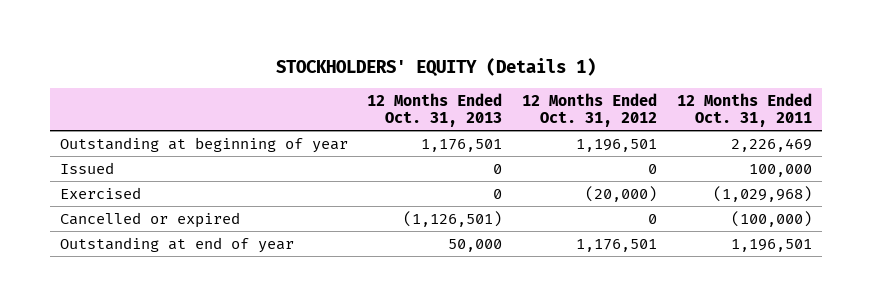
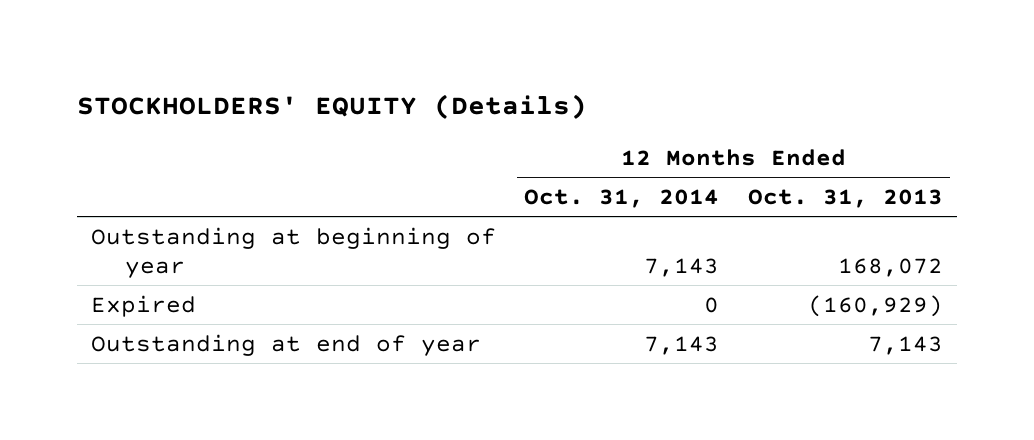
[275,57,596,76] STOCKHOLDERS' EQUITY (Details 1) -> [76,94,587,120] STOCKHOLDERS' EQUITY (Details)
[522,92,658,127] 12 Months Ended Oct. 31, 2012 -> none
[677,92,813,127] 12 Months Ended Oct. 31, 2011 -> none
none -> [524,188,720,208] Oct. 31, 2014
[59,161,114,174] Issued -> none
[59,186,141,199] Exercised -> none
[421,138,503,152] 1,176,501 -> [837,258,943,278] 168,072
[59,211,240,228] Cancelled or expired -> [90,294,196,317] Expired
[403,210,503,227] (1,126,501) -> [807,294,943,317] (160,929)
[448,238,503,252] 50,000 -> [867,335,943,355] 7,143

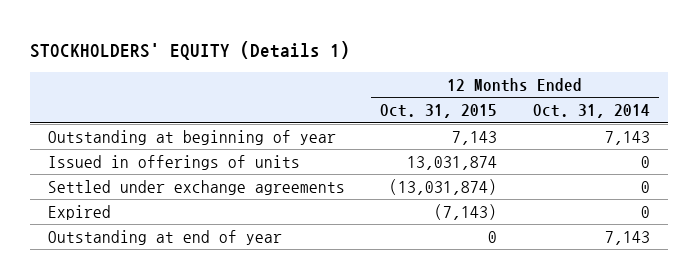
[76,94,587,120] STOCKHOLDERS' EQUITY (Details) -> [29,40,350,60] STOCKHOLDERS' EQUITY (Details 1)
[747,188,943,208] Oct. 31, 2013 -> none
none -> [380,104,498,119] Oct. 31, 2015
none -> [47,154,300,170] Issued in offerings of units
none -> [47,179,345,195] Settled under exchange agreements

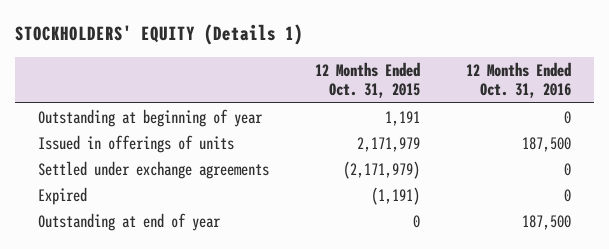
[533,104,651,119] Oct. 31, 2014 -> none
none -> [466,61,572,99] 12 Months Ended Oct. 31, 2016
[452,130,498,145] 7,143 -> [385,110,421,126] 1,191
[407,155,498,170] 13,031,874 -> [357,136,421,152] 2,171,979
[389,178,498,195] (13,031,874) -> [343,160,421,179] (2,171,979)
[434,203,498,220] (7,143) -> [371,186,421,205] (1,191)

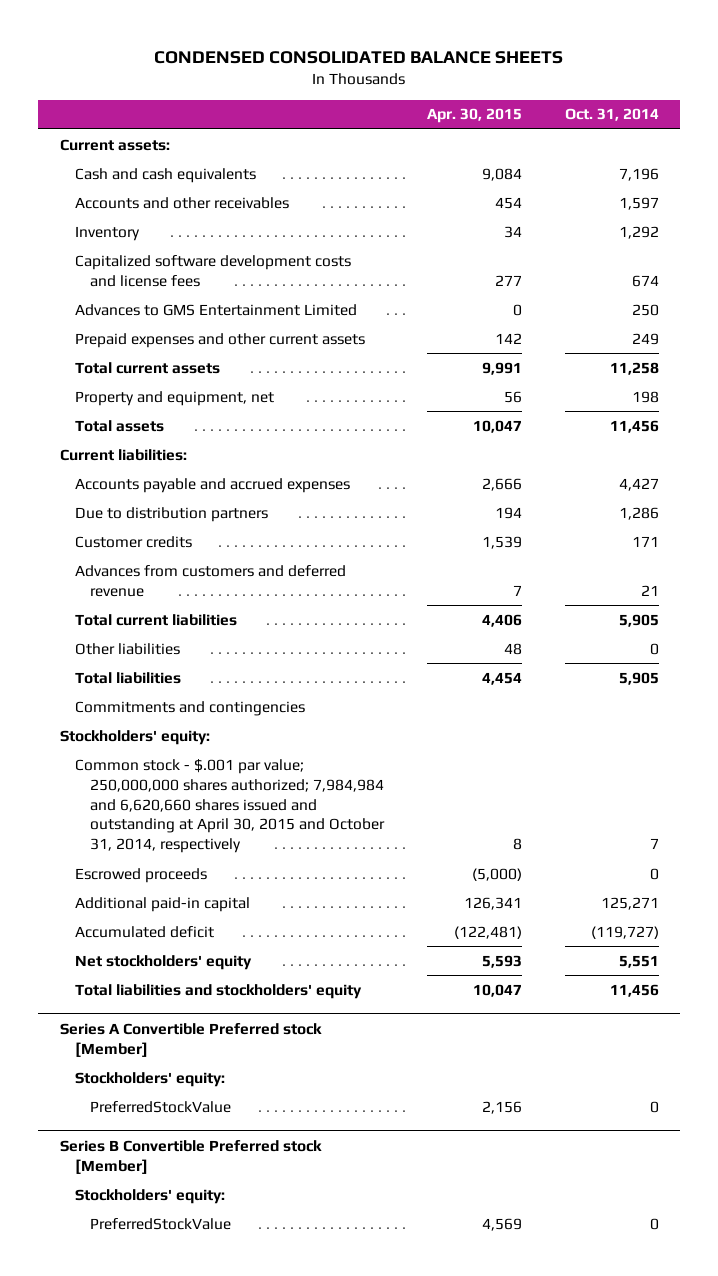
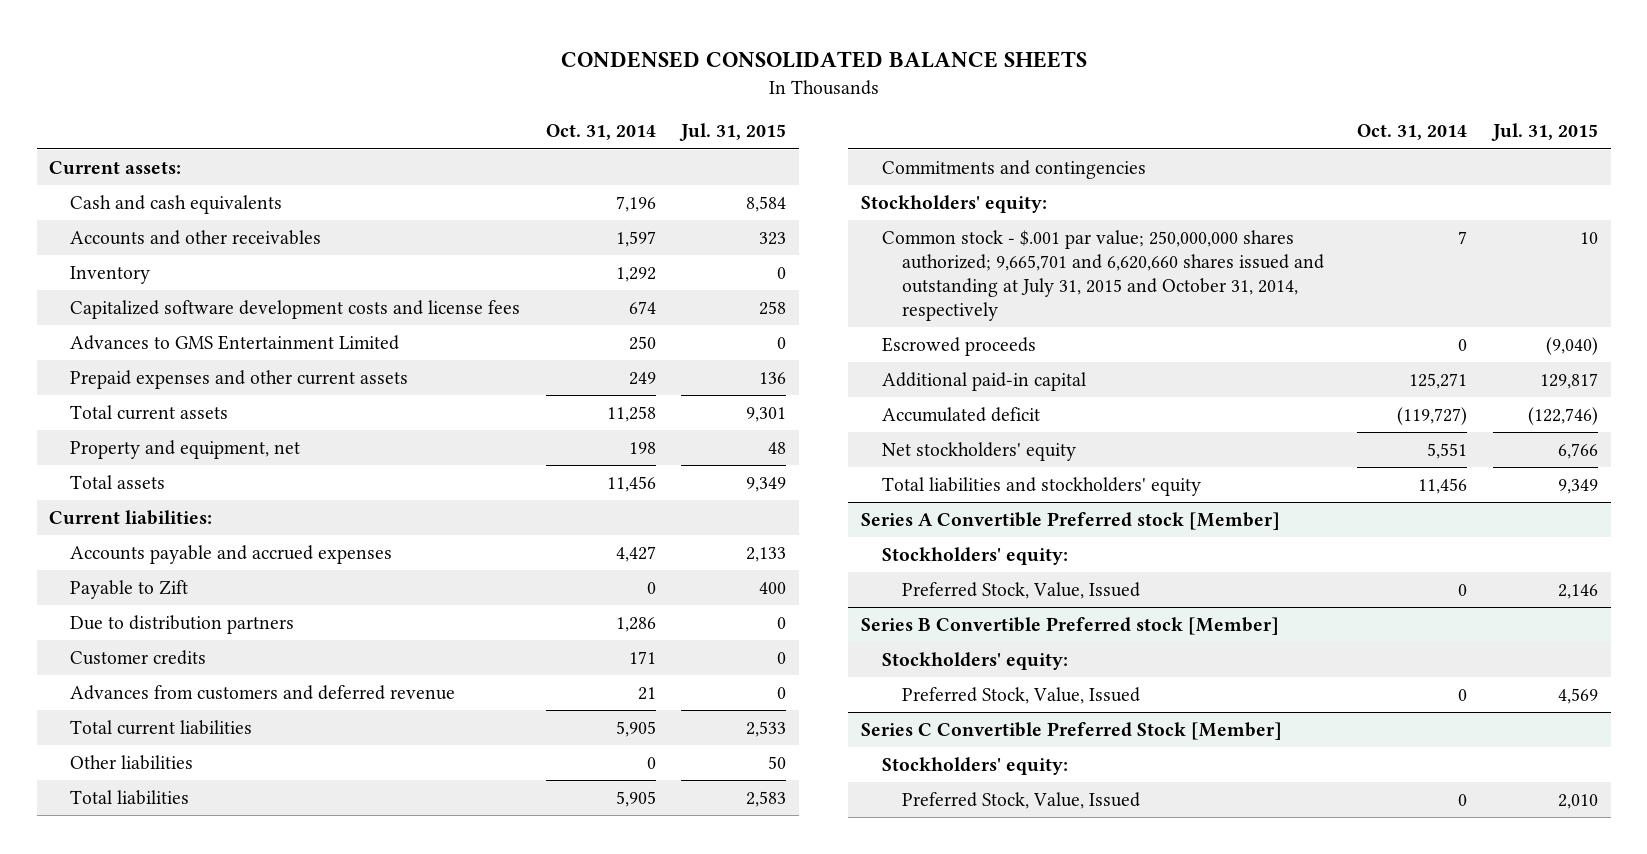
[427,108,523,124] Apr. 30, 2015 -> none
none -> [679,123,787,142] Jul. 31, 2015
none -> [69,580,188,600] Payable to Zift
[74,758,386,854] Common stock - $.001 par value; 250,000,000 shares authorized; 7,984,984 and 6,620,660 shares issued and outstanding at April 30, 2015 and October 31, 2014, respectively -> [881,230,1325,322] Common stock - $.001 par value; 250,000,000 shares authorized; 9,665,701 and 6,620,660 shares issued and outstanding at July 31, 2015 and October 31, 2014, respectively
[90,1100,232,1113] PreferredStockValue -> [902,582,1141,600] Preferred Stock, Value, Issued
[90,1217,232,1230] PreferredStockValue -> [902,687,1141,705] Preferred Stock, Value, Issued
none -> [861,722,1283,741] Series C Convertible Preferred Stock [Member]
none -> [881,757,1068,776] Stockholders' equity:
none -> [902,792,1141,810] Preferred Stock, Value, Issued

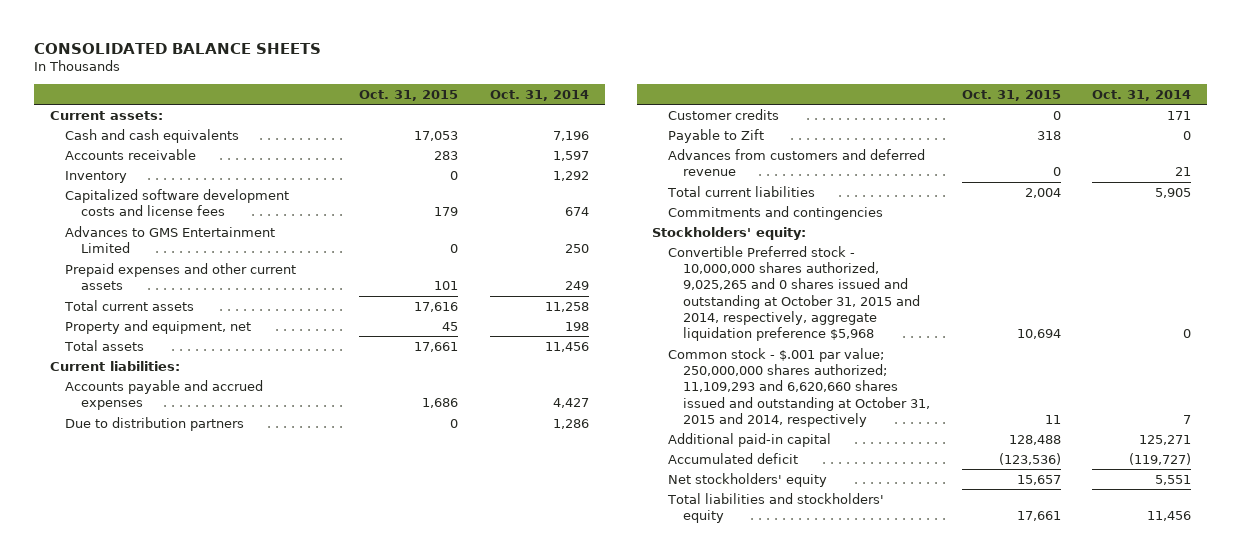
[560,51,1087,69] CONDENSED CONSOLIDATED BALANCE SHEETS -> [34,42,322,54] CONSOLIDATED BALANCE SHEETS
[679,123,787,142] Jul. 31, 2015 -> none
none -> [359,89,459,101] Oct. 31, 2015
[69,230,321,246] Accounts and other receivables -> [65,148,197,160] Accounts receivable
[69,580,188,600] Payable to Zift -> [667,128,764,143] Payable to Zift
[69,755,193,771] Other liabilities -> none
[69,790,189,806] Total liabilities -> none
[881,337,1036,357] Escrowed proceeds -> none
none -> [667,245,921,342] Convertible Preferred stock - 10,000,000 shares authorized, 9,025,265 and 0 shares issued and outstanding at October 31, 2015 and 2014, respectively, aggregate liquidation preference $5,968
[881,230,1325,322] Common stock - $.001 par value; 250,000,000 shares authorized; 9,665,701 and 6,620,660 shares issued and outstanding at July 31, 2015 and October 31, 2014, respectively -> [667,347,931,427] Common stock - $.001 par value; 250,000,000 shares authorized; 11,109,293 and 6,620,660 shares issued and outstanding at October 31, 2015 and 2014, respectively
[861,512,1281,531] Series A Convertible Preferred stock [Member] -> none
[881,547,1068,566] Stockholders' equity: -> none
[902,582,1141,600] Preferred Stock, Value, Issued -> none
[861,617,1280,636] Series B Convertible Preferred stock [Member] -> none
[881,652,1068,671] Stockholders' equity: -> none
[902,687,1141,705] Preferred Stock, Value, Issued -> none
[861,722,1283,741] Series C Convertible Preferred Stock [Member] -> none
[881,757,1068,776] Stockholders' equity: -> none
[902,792,1141,810] Preferred Stock, Value, Issued -> none

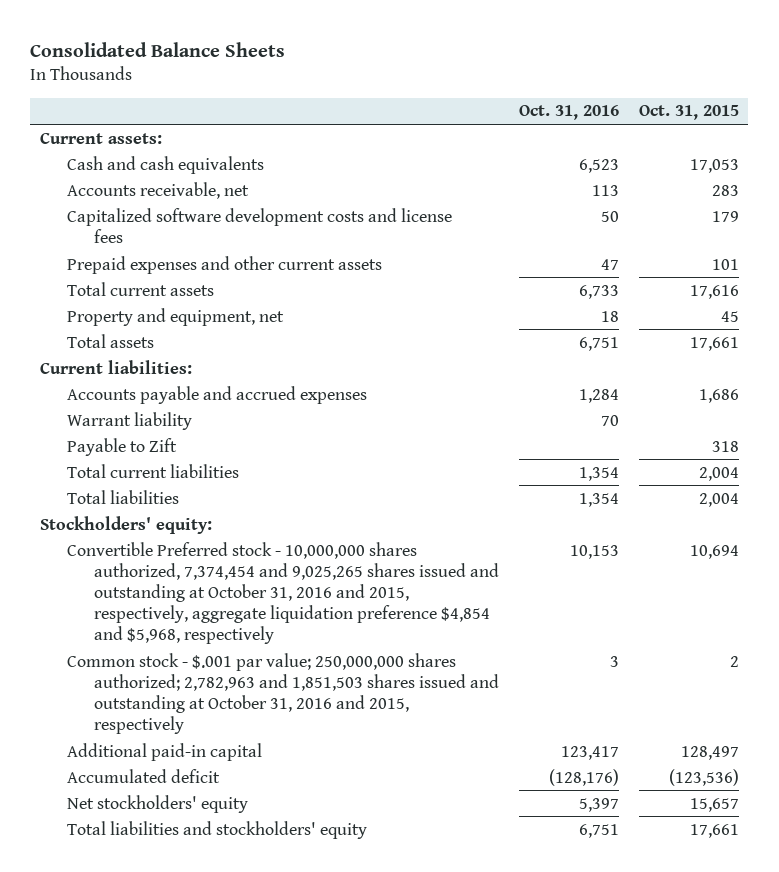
[34,42,322,54] CONSOLIDATED BALANCE SHEETS -> [30,42,286,58] Consolidated Balance Sheets
[489,89,589,101] Oct. 31, 2014 -> none
none -> [519,105,620,121] Oct. 31, 2016
[65,170,128,183] Inventory -> none
[65,148,197,160] Accounts receivable -> [67,181,250,199] Accounts receivable, net
[65,225,276,254] Advances to GMS Entertainment Limited -> none
[65,416,245,431] Due to distribution partners -> none
[667,108,779,120] Customer credits -> none
none -> [67,411,193,430] Warrant liability
[667,148,925,177] Advances from customers and deferred revenue -> none
[667,205,883,220] Commitments and contingencies -> none
none -> [67,489,180,504] Total liabilities
[667,245,921,342] Convertible Preferred stock - 10,000,000 shares authorized, 9,025,265 and 0 shares issued and outstanding at October 31, 2015 and 2014, respectively, aggregate liquidation preference $5,968 -> [67,541,500,644] Convertible Preferred stock - 10,000,000 shares authorized, 7,374,454 and 9,025,265 shares issued and outstanding at October 31, 2016 and 2015, respectively, aggregate liquidation preference $4,854 and $5,968, respectively
[667,347,931,427] Common stock - $.001 par value; 250,000,000 shares authorized; 11,109,293 and 6,620,660 shares issued and outstanding at October 31, 2015 and 2014, respectively -> [67,652,500,734] Common stock - $.001 par value; 250,000,000 shares authorized; 2,782,963 and 1,851,503 shares issued and outstanding at October 31, 2016 and 2015, respectively
[1044,414,1061,424] 11 -> [729,655,739,667] 2
[1008,434,1061,445] 128,488 -> [680,745,739,760] 128,497

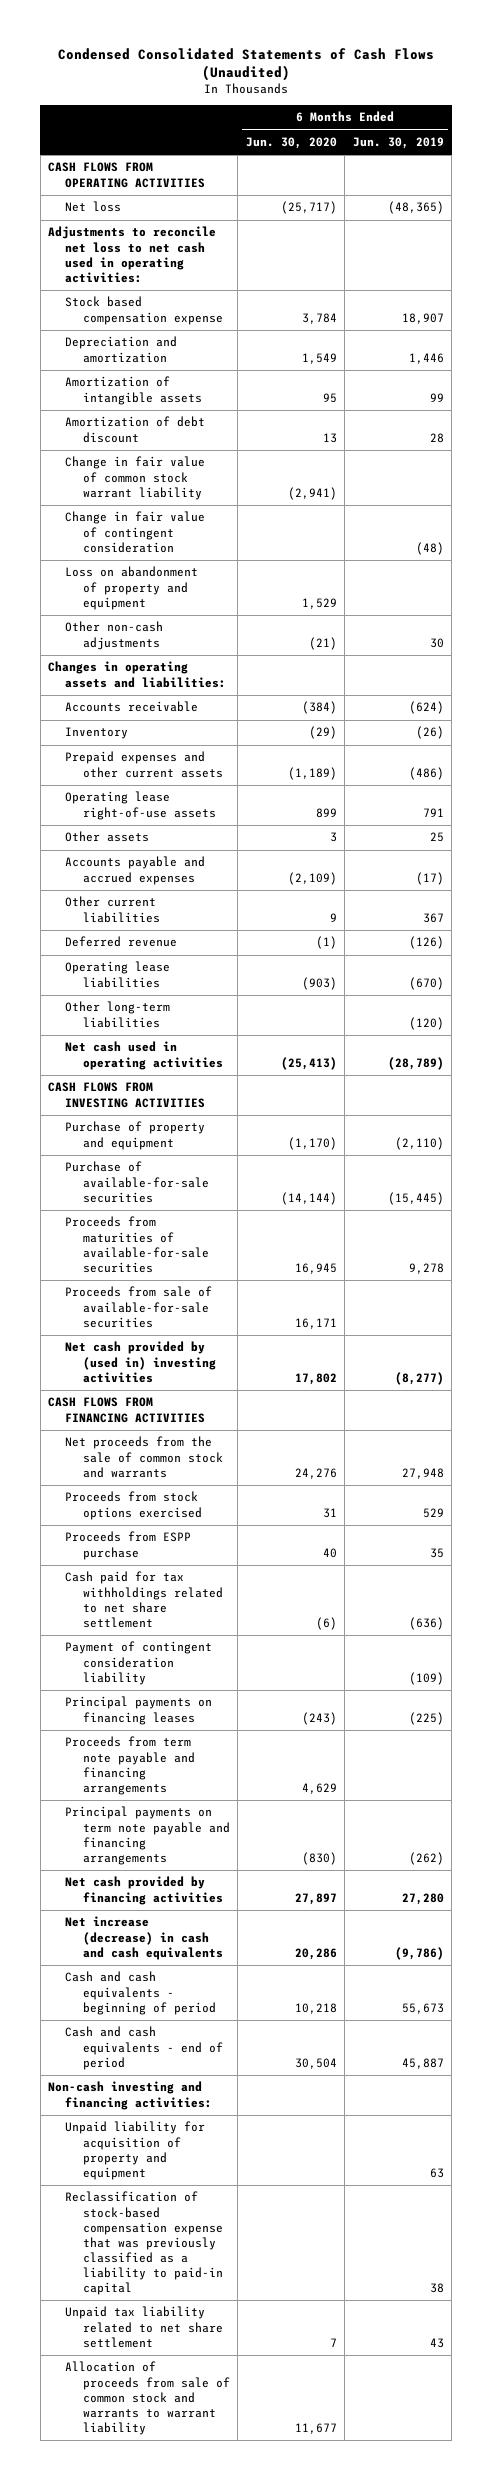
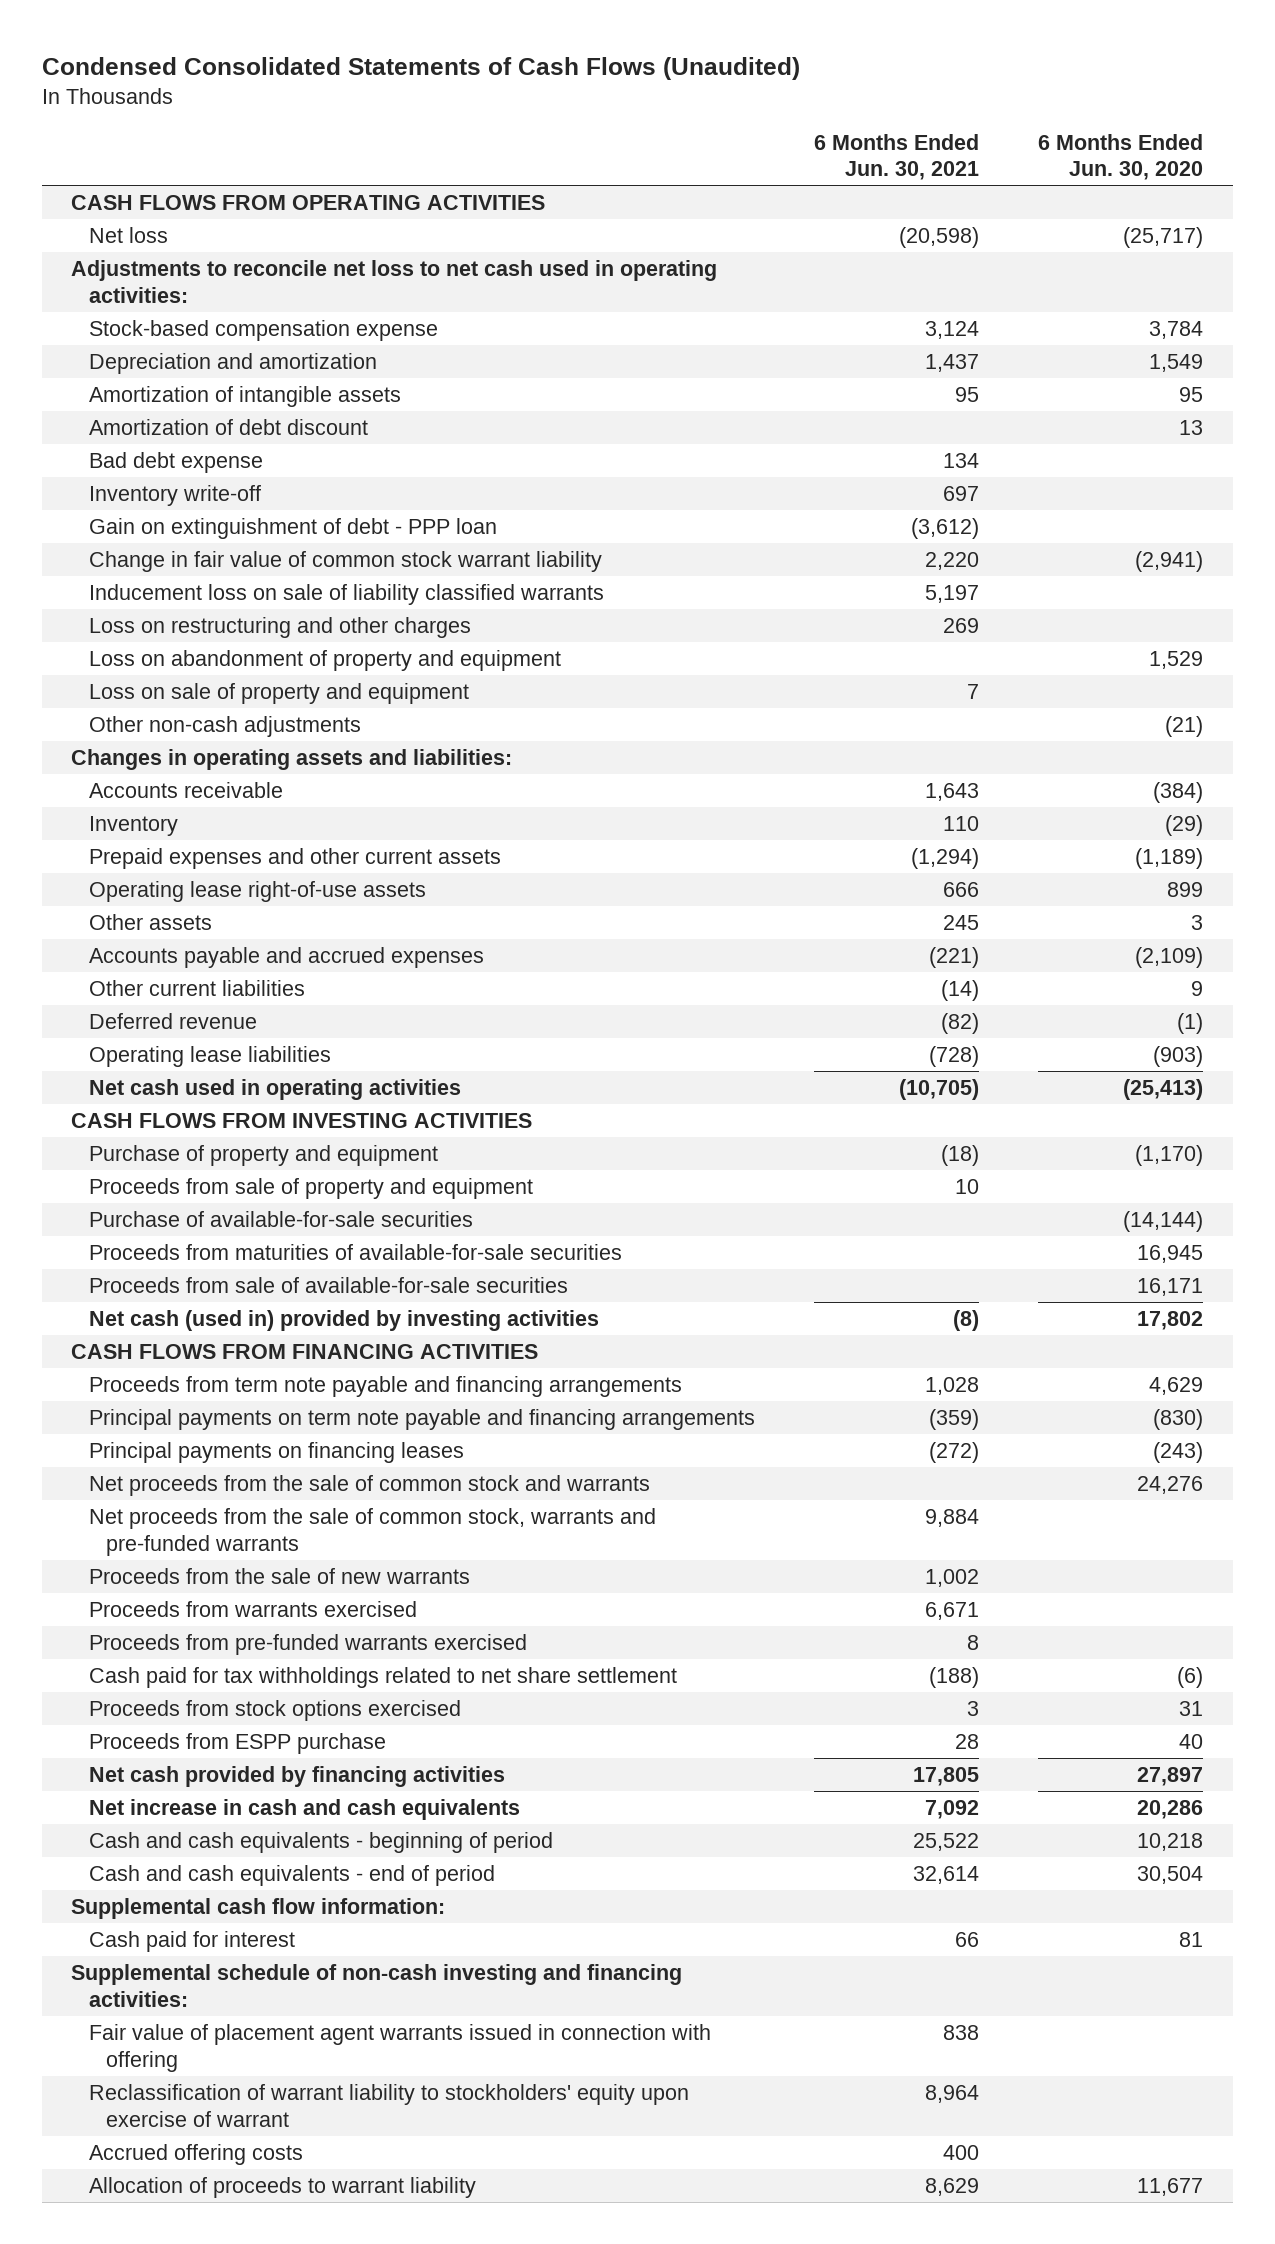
[352,137,444,150] Jun. 30, 2019 -> none
none -> [813,133,979,181] 6 Months Ended Jun. 30, 2021
[65,296,223,325] Stock based compensation expense -> [88,320,438,342] Stock-based compensation expense
none -> [88,452,263,474] Bad debt expense
none -> [88,485,261,507] Inventory write-off
none -> [88,518,497,540] Gain on extinguishment of debt - PPP loan
[65,511,206,553] Change in fair value of contingent consideration -> none
none -> [88,584,604,606] Inducement loss on sale of liability classified warrants
none -> [88,617,471,639] Loss on restructuring and other charges
none -> [88,683,469,705] Loss on sale of property and equipment
[65,1001,171,1028] Other long-term liabilities -> none
none -> [88,1178,533,1200] Proceeds from sale of property and equipment
[65,1341,216,1383] Net cash provided by (used in) investing activities -> [88,1310,599,1332] Net cash (used in) provided by investing activities
[65,1736,195,1795] Proceeds from term note payable and financing arrangements -> [88,1376,682,1398] Proceeds from term note payable and financing arrangements
[65,1806,230,1865] Principal payments on term note payable and financing arrangements -> [88,1409,755,1431] Principal payments on term note payable and financing arrangements
[65,1696,213,1725] Principal payments on financing leases -> [88,1442,464,1464] Principal payments on financing leases
none -> [88,1508,656,1556] Net proceeds from the sale of common stock, warrants and pre-funded warrants
none -> [88,1568,470,1585] Proceeds from the sale of new warrants
none -> [88,1601,417,1618] Proceeds from warrants exercised
none -> [88,1634,527,1656] Proceeds from pre-funded warrants exercised
[65,1571,223,1628] Cash paid for tax withholdings related to net share settlement -> [88,1667,677,1689] Cash paid for tax withholdings related to net share settlement
[65,1641,213,1685] Payment of contingent consideration liability -> none
[65,1916,223,1960] Net increase (decrease) in cash and cash equivalents -> [88,1799,520,1821] Net increase in cash and cash equivalents
[65,2121,206,2180] Unpaid liability for acquisition of property and equipment -> none
[65,2191,223,2296] Reclassification of stock-based compensation expense that was previously classified as a liability to paid-in capital -> none
[65,2306,223,2348] Unpaid tax liability related to net share settlement -> none
none -> [71,1898,446,1920] Supplemental cash flow information:
none -> [88,1931,295,1953] Cash paid for interest
[48,2081,213,2110] Non-cash investing and financing activities: -> [71,1964,683,2007] Supplemental schedule of non-cash investing and financing activities:
none -> [88,2024,711,2072] Fair value of placement agent warrants issued in connection with offering
none -> [88,2084,689,2127] Reclassification of warrant liability to stockholders' equity upon exercise of warrant
none -> [88,2144,303,2166] Accrued offering costs
[65,2361,230,2435] Allocation of proceeds from sale of common stock and warrants to warrant liability -> [88,2177,476,2199] Allocation of proceeds to warrant liability

